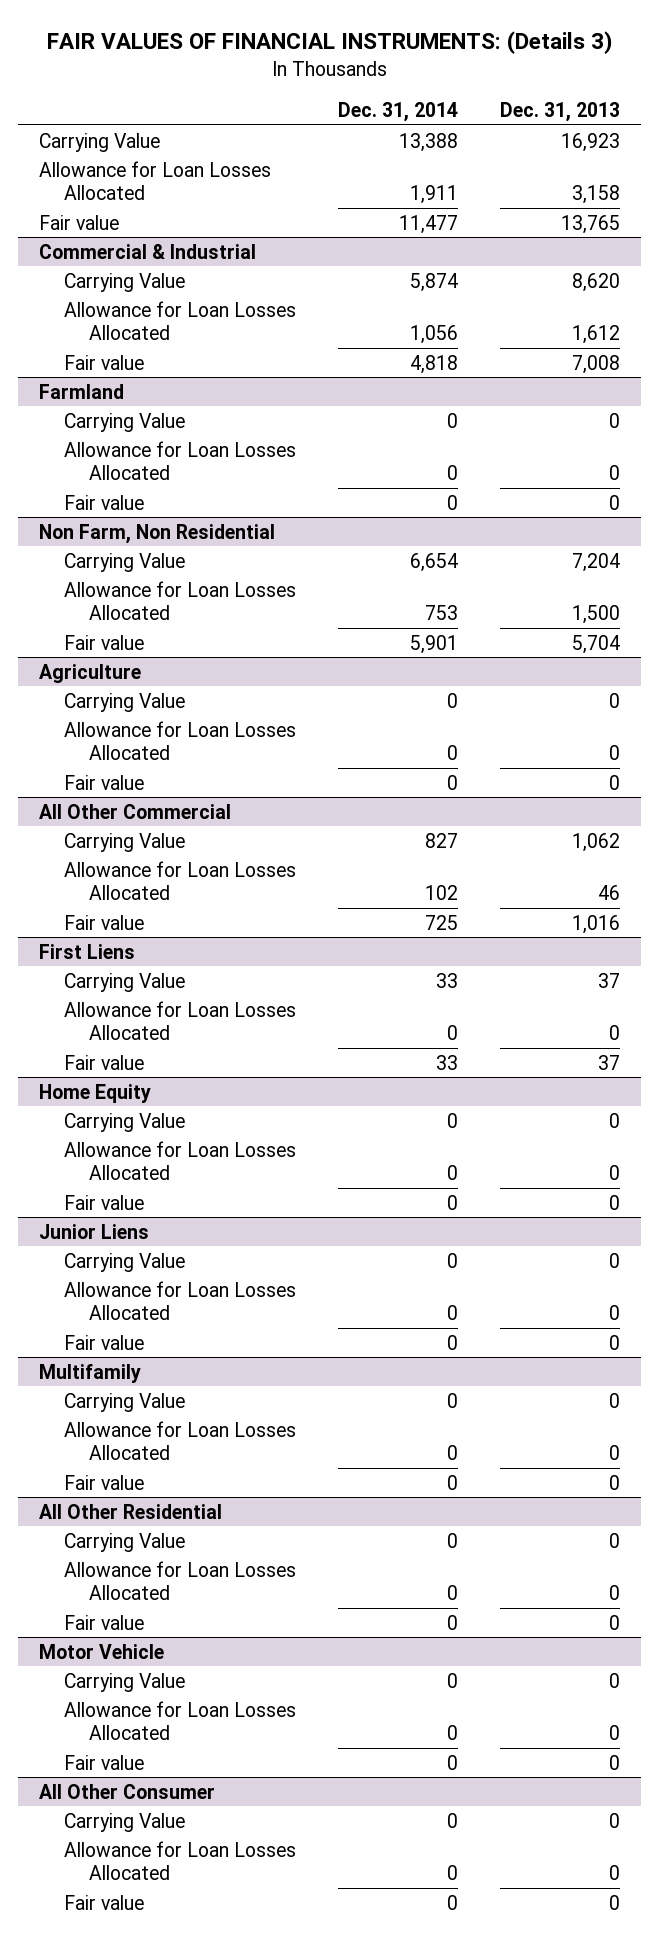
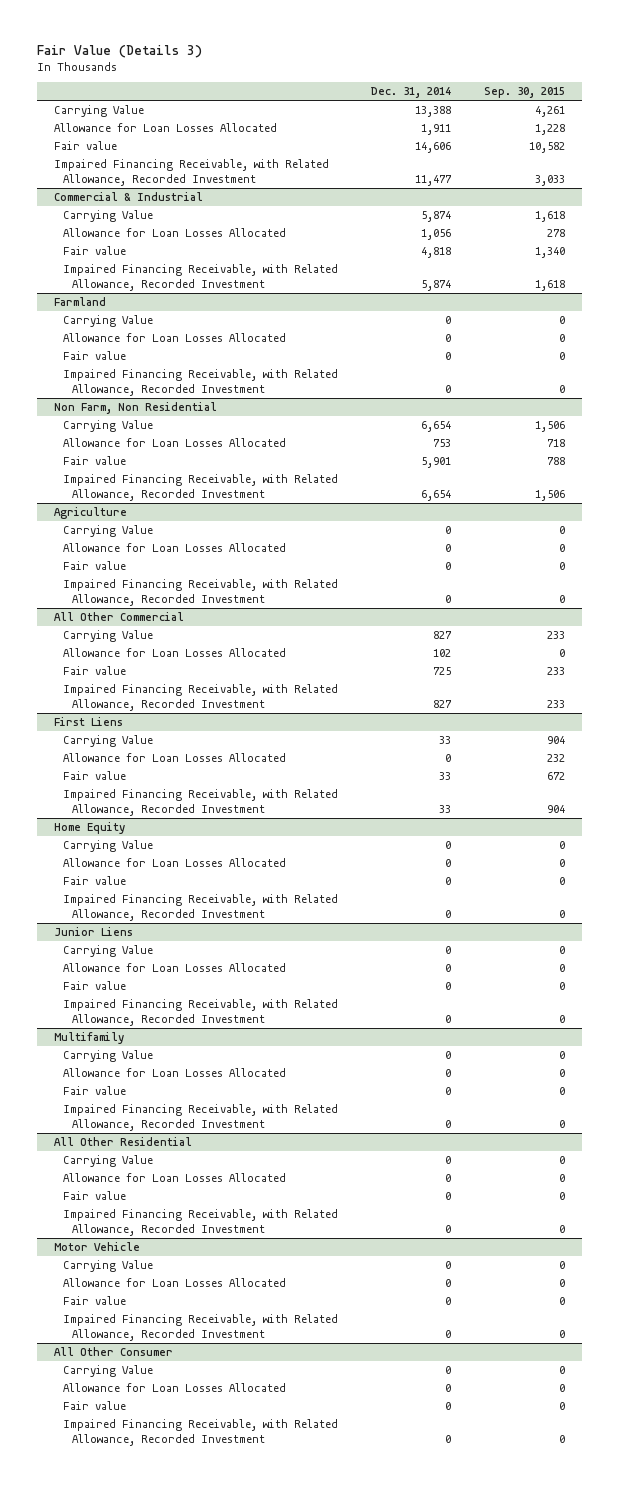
[46,30,612,54] FAIR VALUES OF FINANCIAL INSTRUMENTS: (Details 3) -> [37,45,203,59] Fair Value (Details 3)
[500,101,621,122] Dec. 31, 2013 -> none
none -> [484,87,566,99] Sep. 30, 2015
[399,214,459,234] 11,477 -> [415,141,452,153] 14,606
none -> [53,158,329,186] Impaired Financing Receivable, with Related Allowance, Recorded Investment
none -> [62,263,338,291] Impaired Financing Receivable, with Related Allowance, Recorded Investment
none -> [62,368,338,396] Impaired Financing Receivable, with Related Allowance, Recorded Investment
none -> [62,473,338,501] Impaired Financing Receivable, with Related Allowance, Recorded Investment
none -> [62,578,338,606] Impaired Financing Receivable, with Related Allowance, Recorded Investment
none -> [62,683,338,711] Impaired Financing Receivable, with Related Allowance, Recorded Investment
none -> [62,788,338,816] Impaired Financing Receivable, with Related Allowance, Recorded Investment
none -> [62,893,338,921] Impaired Financing Receivable, with Related Allowance, Recorded Investment
none -> [62,998,338,1026] Impaired Financing Receivable, with Related Allowance, Recorded Investment
none -> [62,1103,338,1131] Impaired Financing Receivable, with Related Allowance, Recorded Investment
none -> [62,1208,338,1236] Impaired Financing Receivable, with Related Allowance, Recorded Investment
none -> [62,1313,338,1341] Impaired Financing Receivable, with Related Allowance, Recorded Investment
none -> [62,1418,338,1446] Impaired Financing Receivable, with Related Allowance, Recorded Investment

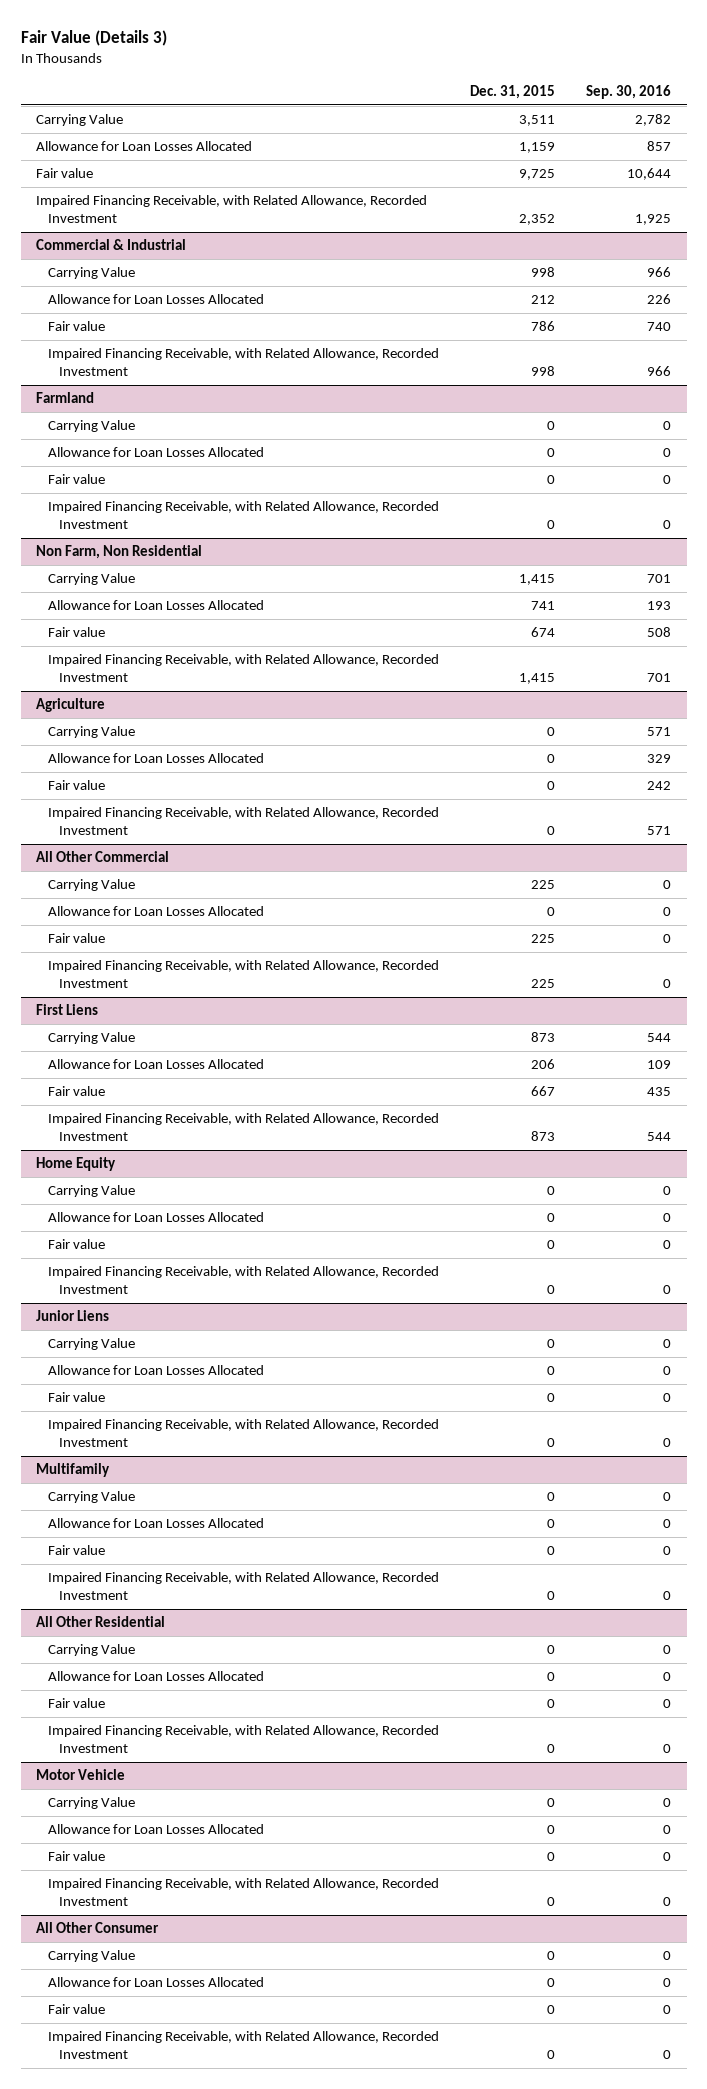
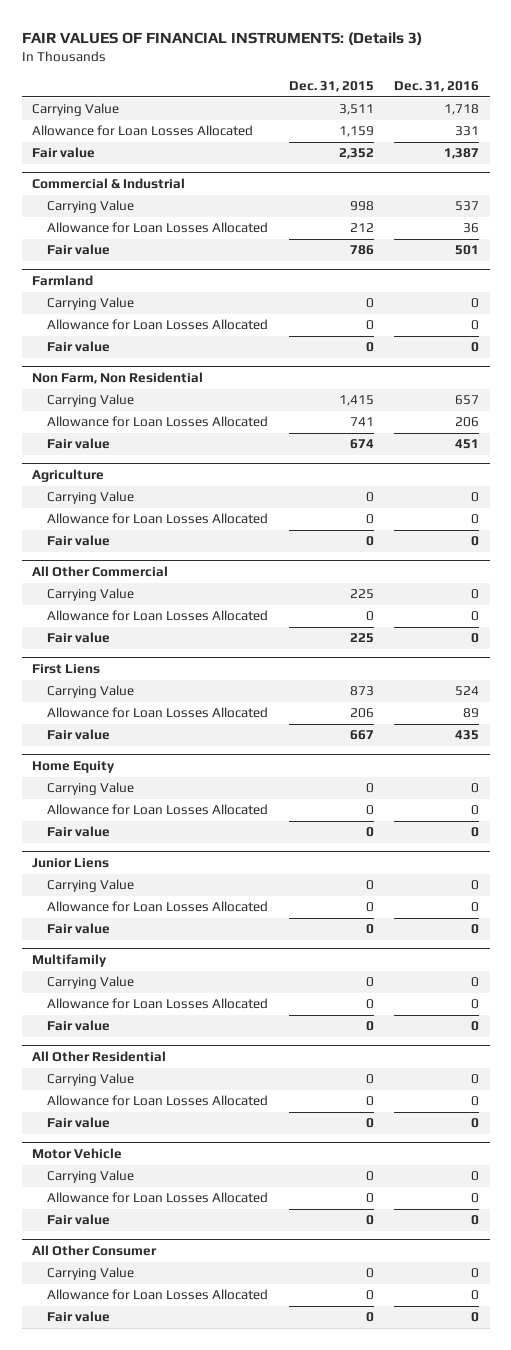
[20,30,167,47] Fair Value (Details 3) -> [21,31,422,45] FAIR VALUES OF FINANCIAL INSTRUMENTS: (Details 3)
[586,84,672,99] Sep. 30, 2016 -> none
none -> [394,81,480,93] Dec. 31, 2016
[36,195,428,223] Impaired Financing Receivable, with Related Allowance, Recorded Investment -> none
[518,169,555,181] 9,725 -> [338,148,374,160] 2,352
[47,348,439,376] Impaired Financing Receivable, with Related Allowance, Recorded Investment -> none
[47,501,439,529] Impaired Financing Receivable, with Related Allowance, Recorded Investment -> none
[47,654,439,682] Impaired Financing Receivable, with Related Allowance, Recorded Investment -> none
[47,807,439,835] Impaired Financing Receivable, with Related Allowance, Recorded Investment -> none
[47,960,439,988] Impaired Financing Receivable, with Related Allowance, Recorded Investment -> none
[47,1113,439,1141] Impaired Financing Receivable, with Related Allowance, Recorded Investment -> none
[47,1266,439,1294] Impaired Financing Receivable, with Related Allowance, Recorded Investment -> none
[47,1419,439,1447] Impaired Financing Receivable, with Related Allowance, Recorded Investment -> none
[47,1572,439,1600] Impaired Financing Receivable, with Related Allowance, Recorded Investment -> none
[47,1725,439,1753] Impaired Financing Receivable, with Related Allowance, Recorded Investment -> none
[47,1878,439,1906] Impaired Financing Receivable, with Related Allowance, Recorded Investment -> none
[47,2031,439,2059] Impaired Financing Receivable, with Related Allowance, Recorded Investment -> none

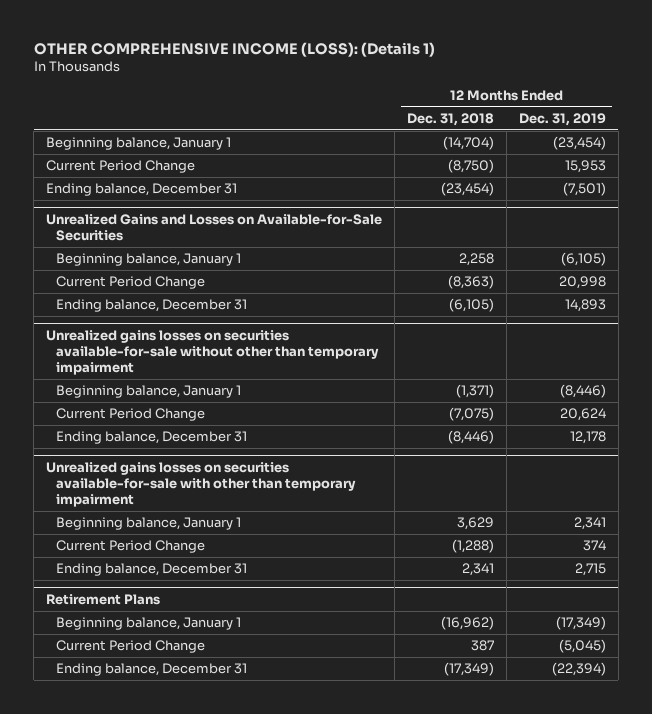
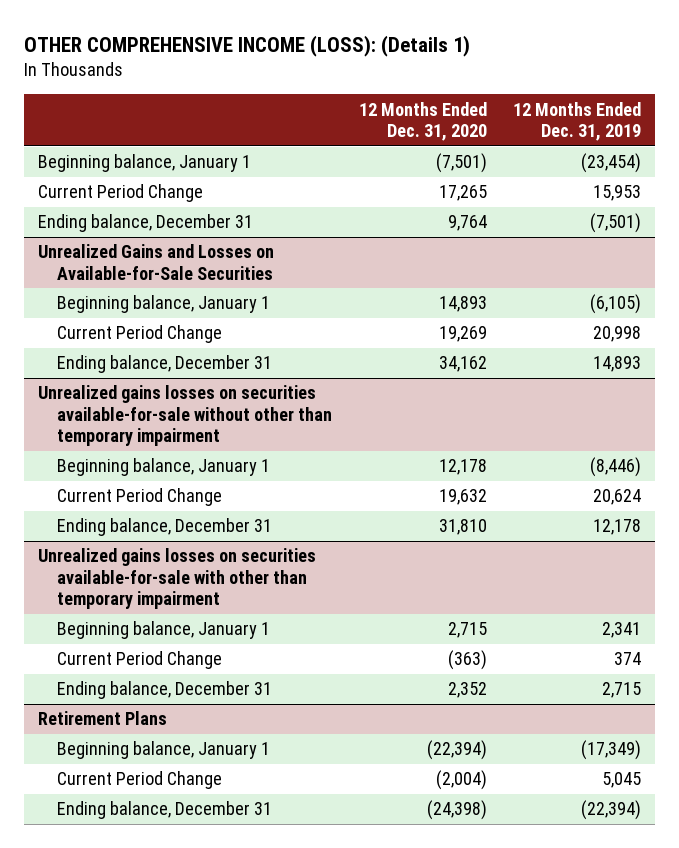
[407,112,495,126] Dec. 31, 2018 -> none
none -> [358,101,487,141] 12 Months Ended Dec. 31, 2020
[558,639,606,654] (5,045) -> [602,772,642,789] 5,045

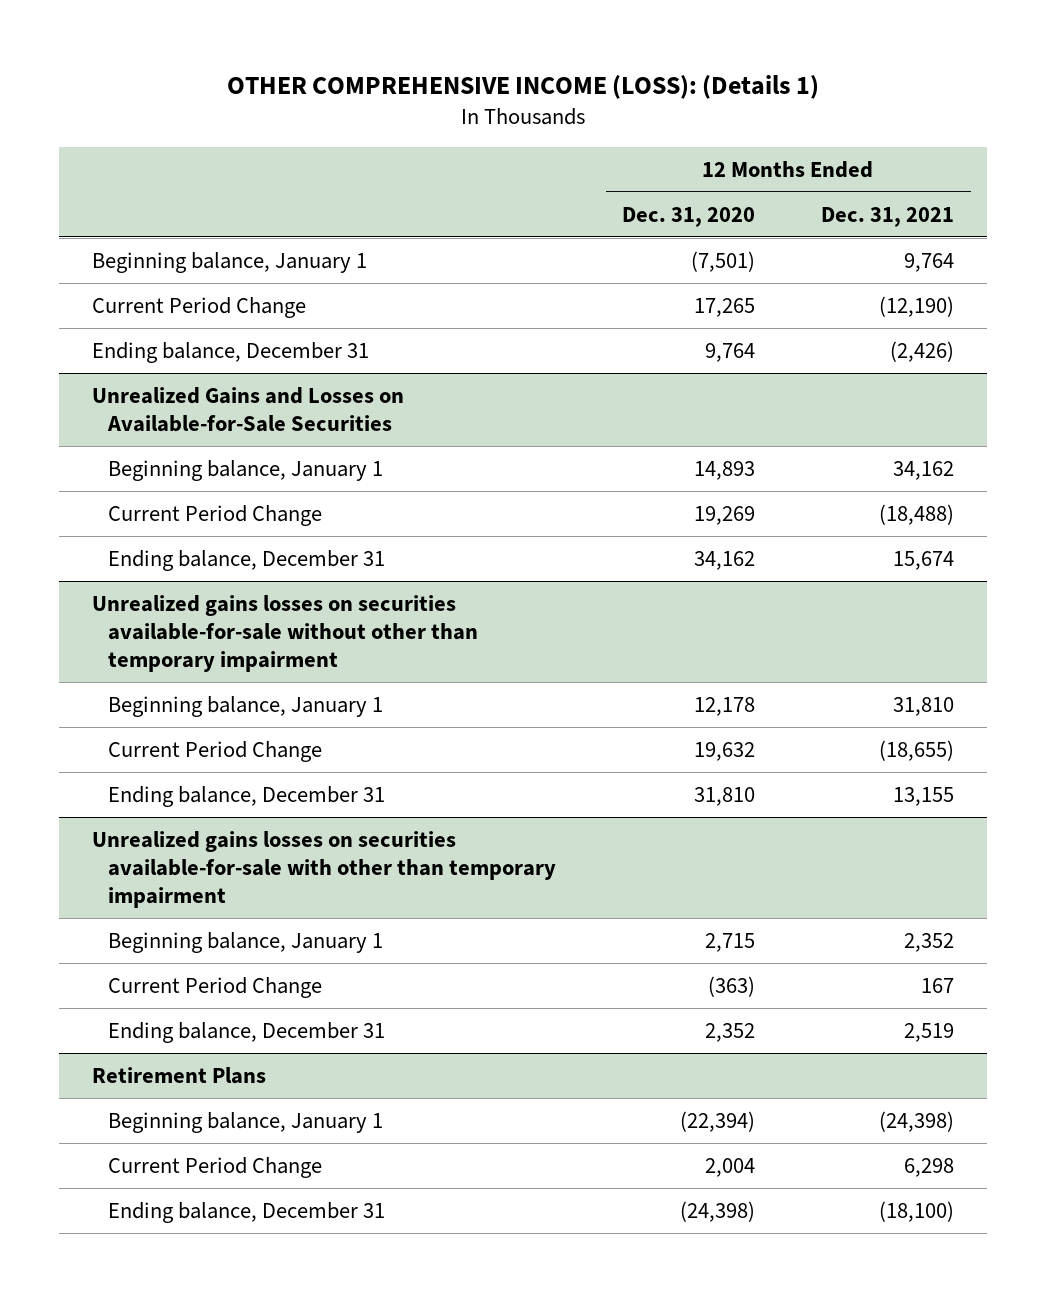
[513,101,642,141] 12 Months Ended Dec. 31, 2019 -> none
none -> [821,206,955,227] Dec. 31, 2021
[435,770,487,791] (2,004) -> [705,1157,756,1177] 2,004

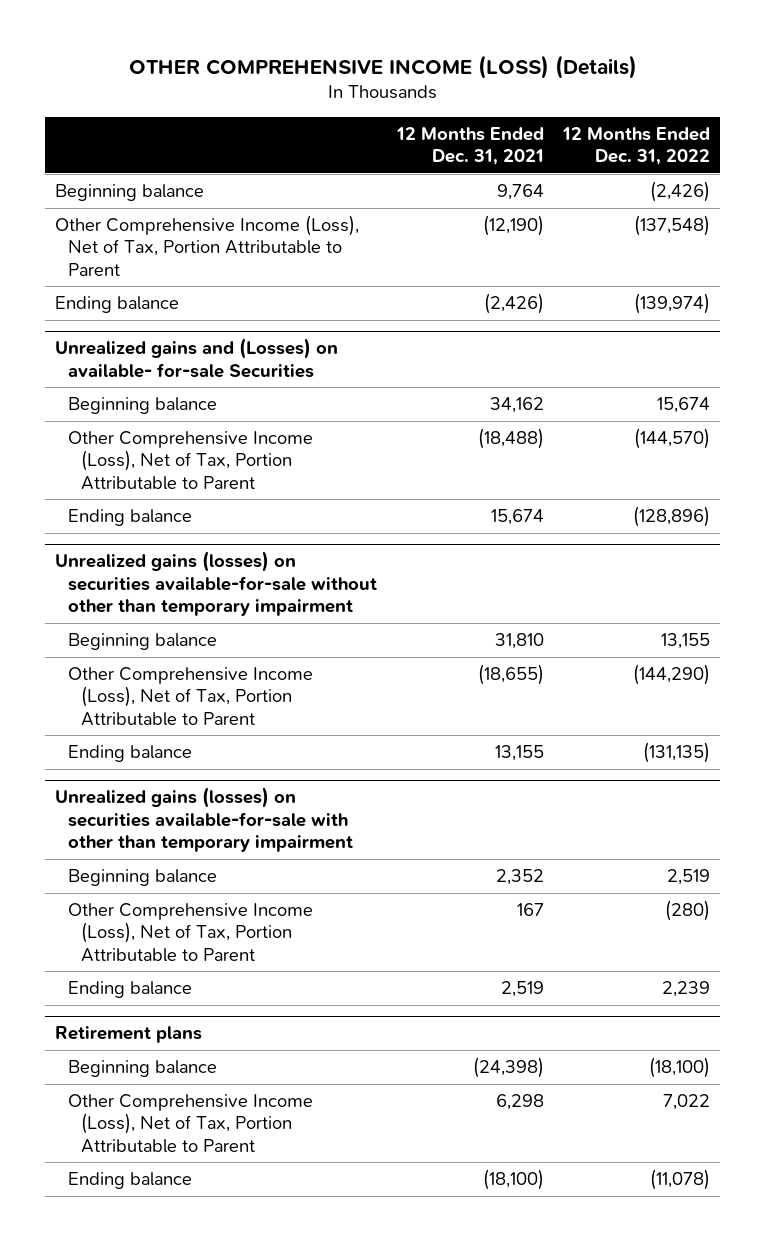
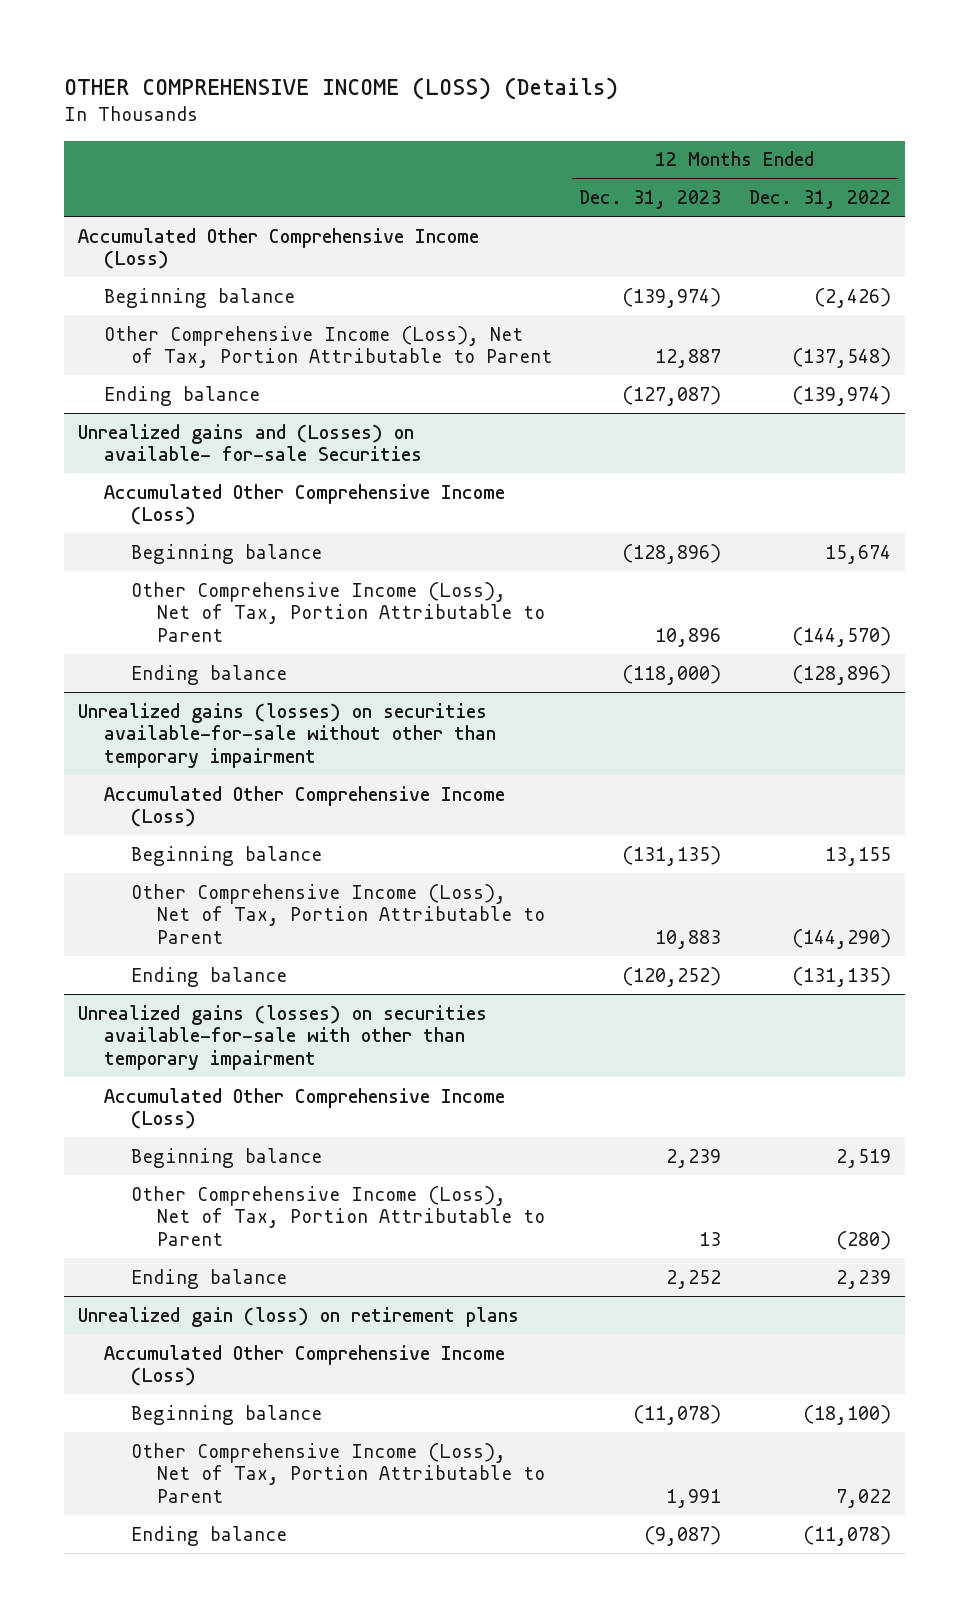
[395,126,544,166] 12 Months Ended Dec. 31, 2021 -> none
none -> [579,189,722,209] Dec. 31, 2023
none -> [78,227,480,270] Accumulated Other Comprehensive Income (Loss)
none -> [104,483,506,526] Accumulated Other Comprehensive Income (Loss)
none -> [104,785,506,828] Accumulated Other Comprehensive Income (Loss)
none -> [104,1087,506,1130] Accumulated Other Comprehensive Income (Loss)
[54,1026,202,1044] Retirement plans -> [78,1306,520,1327] Unrealized gain (loss) on retirement plans
none -> [104,1344,506,1387] Accumulated Other Comprehensive Income (Loss)

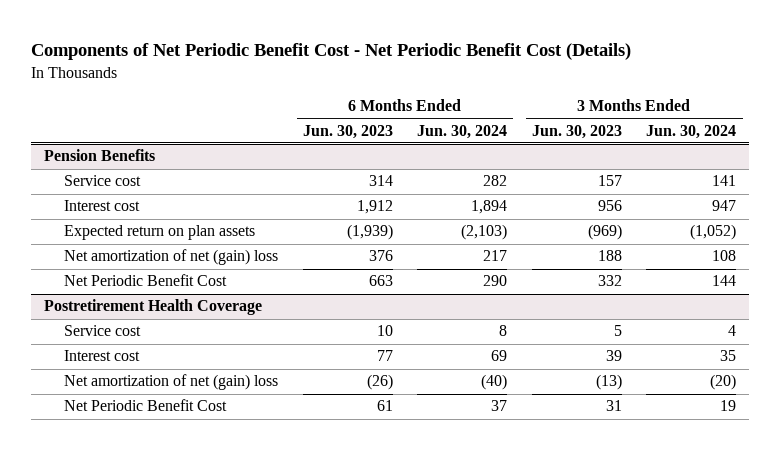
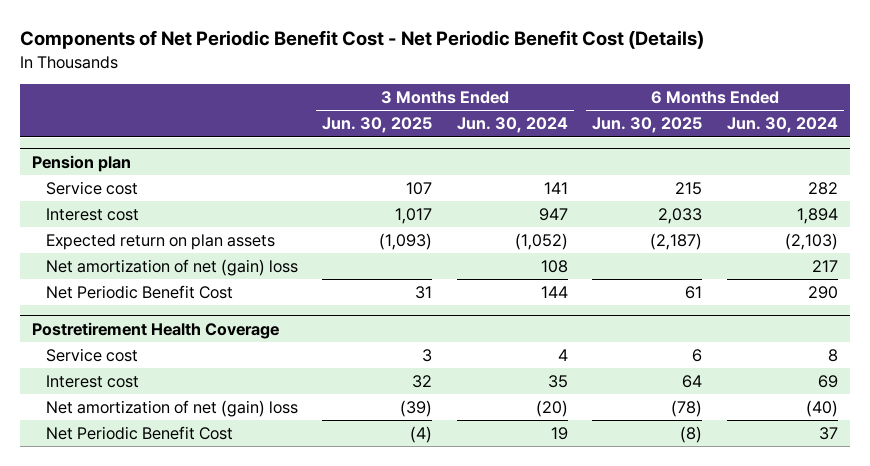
[302,124,393,139] Jun. 30, 2023 -> none
[531,124,622,139] Jun. 30, 2023 -> none
none -> [322,117,433,134] Jun. 30, 2025
none -> [592,117,703,134] Jun. 30, 2025
[43,149,155,162] Pension Benefits -> [32,154,132,172] Pension plan

